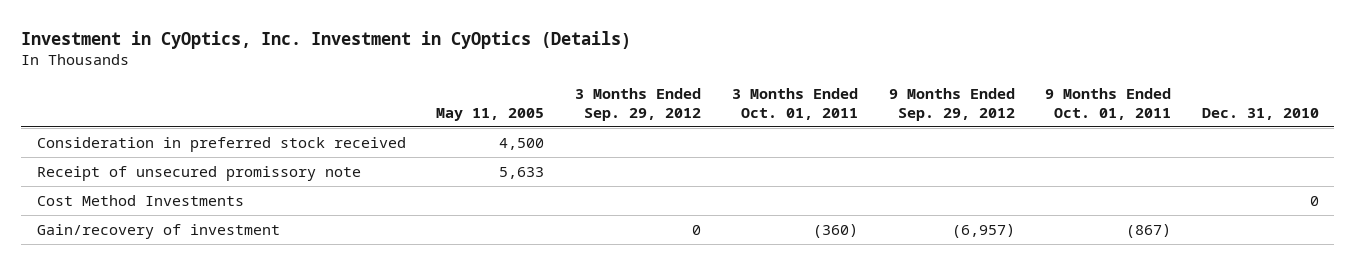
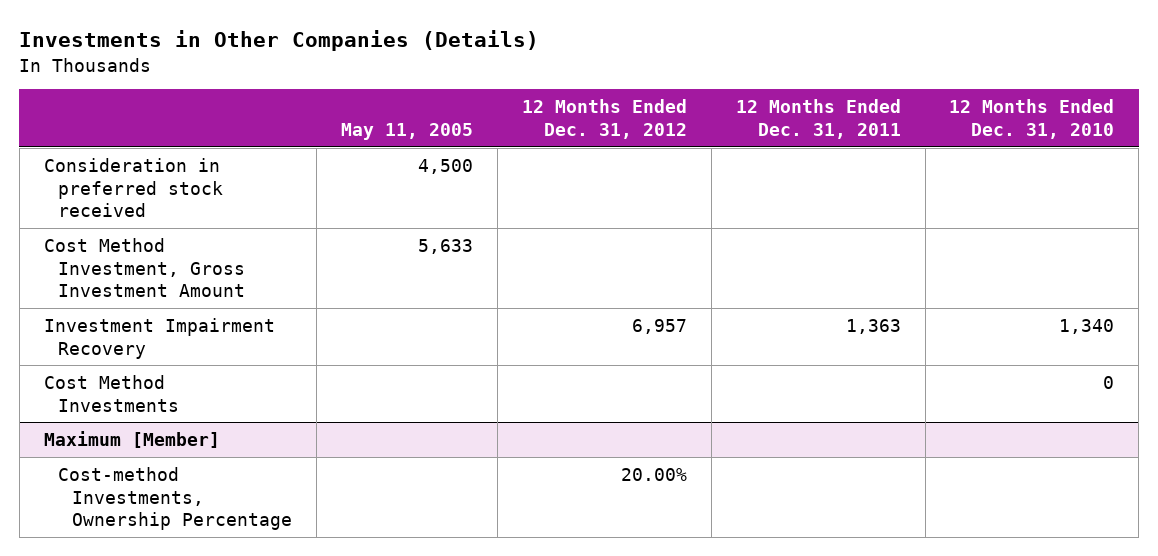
[21,30,632,49] Investment in CyOptics, Inc. Investment in CyOptics (Details) -> [19,30,540,52] Investments in Other Companies (Details)
[575,88,702,121] 3 Months Ended Sep. 29, 2012 -> none
[731,88,858,120] 3 Months Ended Oct. 01, 2011 -> none
[888,88,1015,121] 9 Months Ended Sep. 29, 2012 -> none
[1045,88,1172,120] 9 Months Ended Oct. 01, 2011 -> none
[1201,107,1319,120] Dec. 31, 2010 -> none
none -> [521,99,687,140] 12 Months Ended Dec. 31, 2012
none -> [735,99,901,140] 12 Months Ended Dec. 31, 2011
none -> [949,99,1115,140] 12 Months Ended Dec. 31, 2010
[36,165,361,181] Receipt of unsecured promissory note -> [43,237,245,298] Cost Method Investment, Gross Investment Amount
none -> [43,317,275,359] Investment Impairment Recovery
[36,223,280,239] Gain/recovery of investment -> none
none -> [43,430,220,448] Maximum [Member]
none -> [57,466,293,531] Cost-method Investments, Ownership Percentage

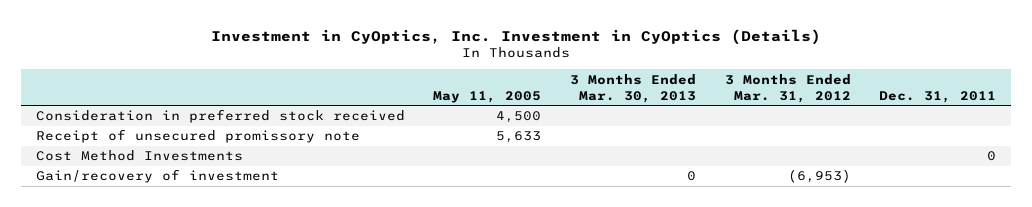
[19,30,540,52] Investments in Other Companies (Details) -> [211,28,822,45] Investment in CyOptics, Inc. Investment in CyOptics (Details)
[521,99,687,140] 12 Months Ended Dec. 31, 2012 -> none
[735,99,901,140] 12 Months Ended Dec. 31, 2011 -> none
[949,99,1115,140] 12 Months Ended Dec. 31, 2010 -> none
none -> [570,73,697,103] 3 Months Ended Mar. 30, 2013
none -> [724,73,851,103] 3 Months Ended Mar. 31, 2012
none -> [879,90,997,103] Dec. 31, 2011
[43,317,275,359] Investment Impairment Recovery -> none
[43,237,245,298] Cost Method Investment, Gross Investment Amount -> [35,129,360,144] Receipt of unsecured promissory note
[43,430,220,448] Maximum [Member] -> none
[57,466,293,531] Cost-method Investments, Ownership Percentage -> none
none -> [35,169,279,184] Gain/recovery of investment

